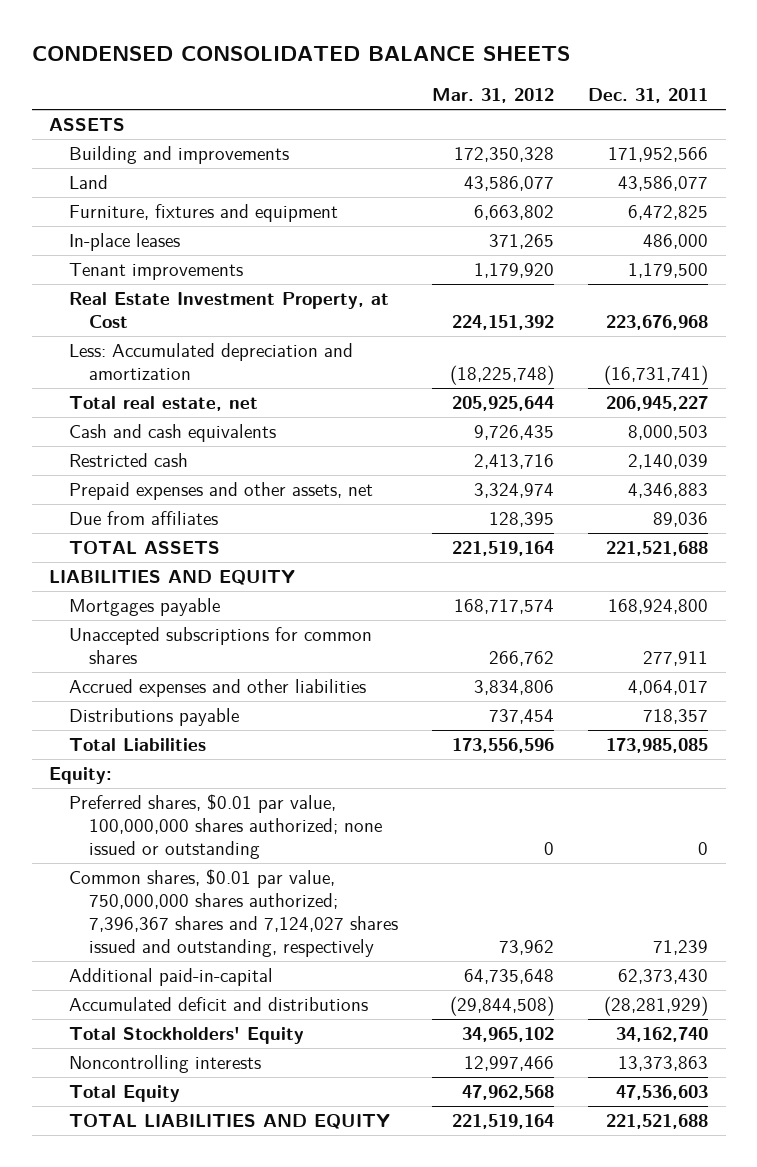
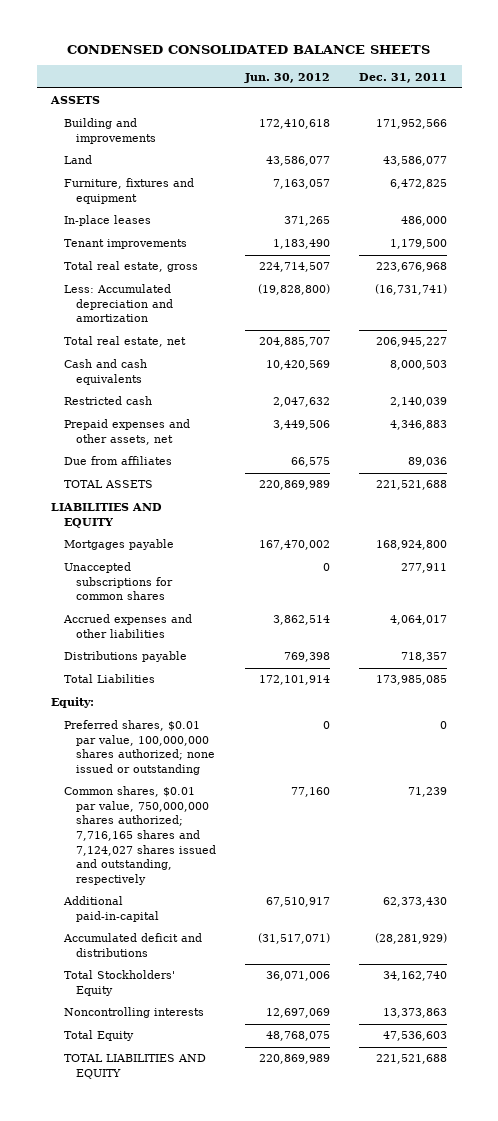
[432,88,555,104] Mar. 31, 2012 -> none
none -> [243,72,330,83] Jun. 30, 2012
[68,292,389,329] Real Estate Investment Property, at Cost -> [63,261,198,273] Total real estate, gross
[68,869,398,958] Common shares, $0.01 par value, 750,000,000 shares authorized; 7,396,367 shares and 7,124,027 shares issued and outstanding, respectively -> [63,786,216,885] Common shares, $0.01 par value, 750,000,000 shares authorized; 7,716,165 shares and 7,124,027 shares issued and outstanding, respectively

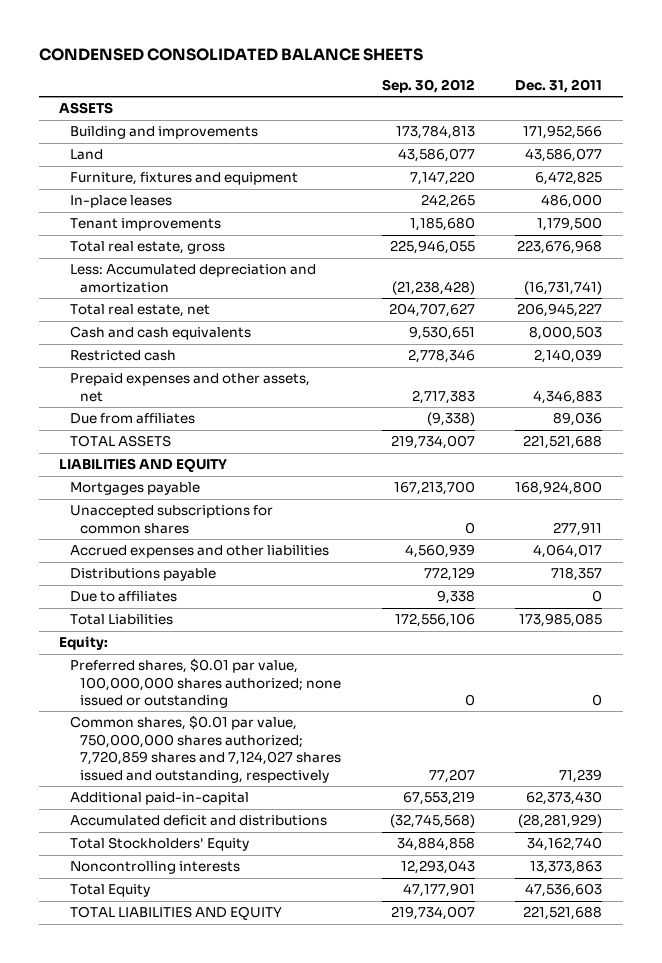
[243,72,330,83] Jun. 30, 2012 -> none
none -> [381,78,475,93] Sep. 30, 2012
none -> [69,591,177,603] Due to affiliates
[63,786,216,885] Common shares, $0.01 par value, 750,000,000 shares authorized; 7,716,165 shares and 7,124,027 shares issued and outstanding, respectively -> [69,715,341,783] Common shares, $0.01 par value, 750,000,000 shares authorized; 7,720,859 shares and 7,124,027 shares issued and outstanding, respectively

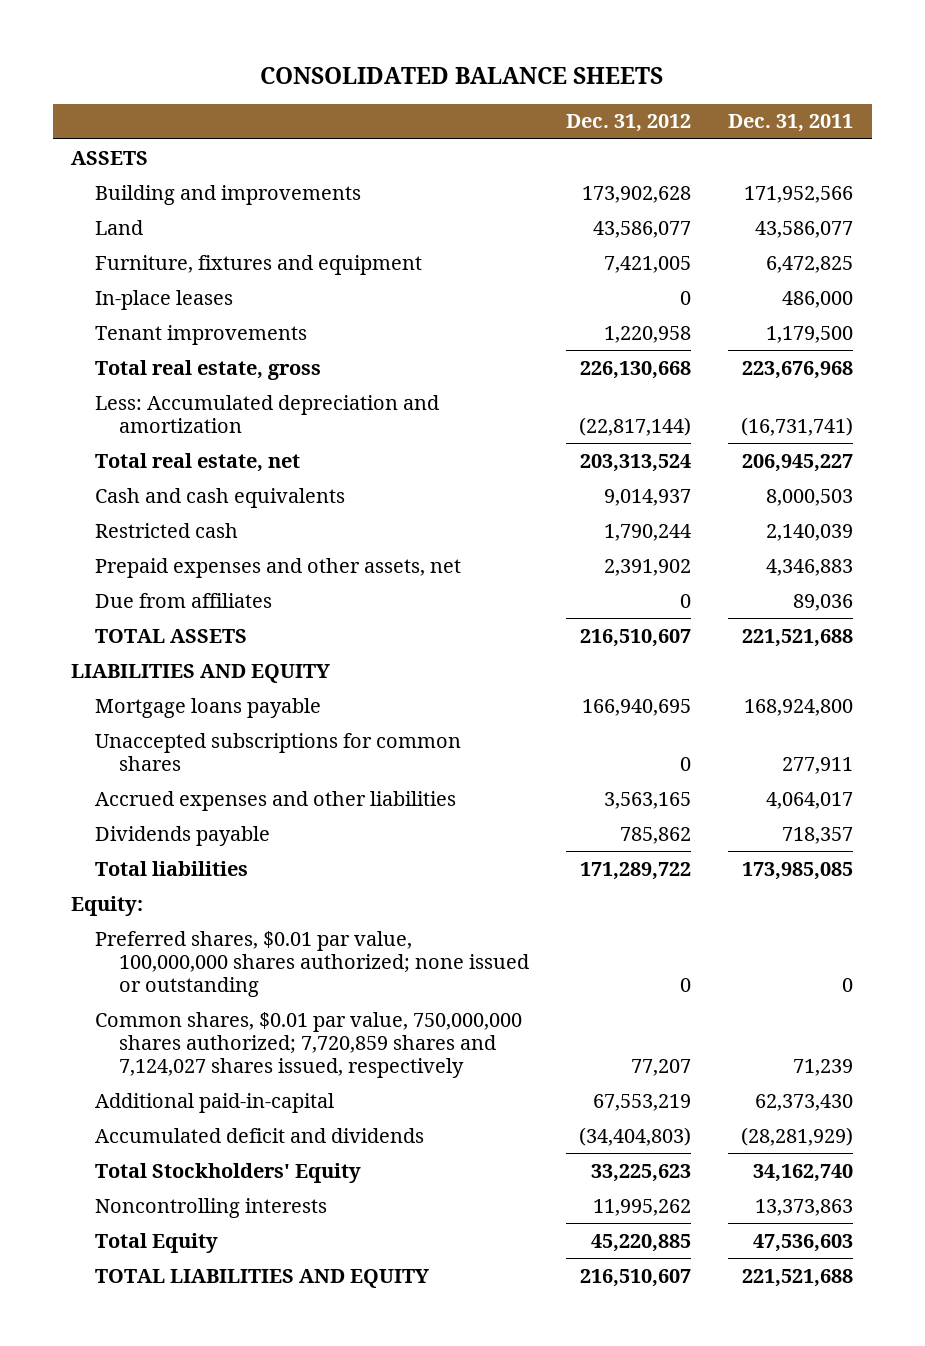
[38,48,423,62] CONDENSED CONSOLIDATED BALANCE SHEETS -> [260,66,664,84] CONSOLIDATED BALANCE SHEETS
[381,78,475,93] Sep. 30, 2012 -> none
none -> [566,114,692,133] Dec. 31, 2012
[69,482,200,496] Mortgages payable -> [95,697,322,718] Mortgage loans payable
[69,591,177,603] Due to affiliates -> none
[69,568,216,582] Distributions payable -> [95,825,271,846] Dividends payable
[69,614,173,626] Total Liabilities -> [95,860,249,876] Total liabilities
[69,715,341,783] Common shares, $0.01 par value, 750,000,000 shares authorized; 7,720,859 shares and 7,124,027 shares issued and outstanding, respectively -> [95,1011,523,1078] Common shares, $0.01 par value, 750,000,000 shares authorized; 7,720,859 shares and 7,124,027 shares issued, respectively
[69,815,327,827] Accumulated deficit and distributions -> [95,1127,425,1143] Accumulated deficit and dividends

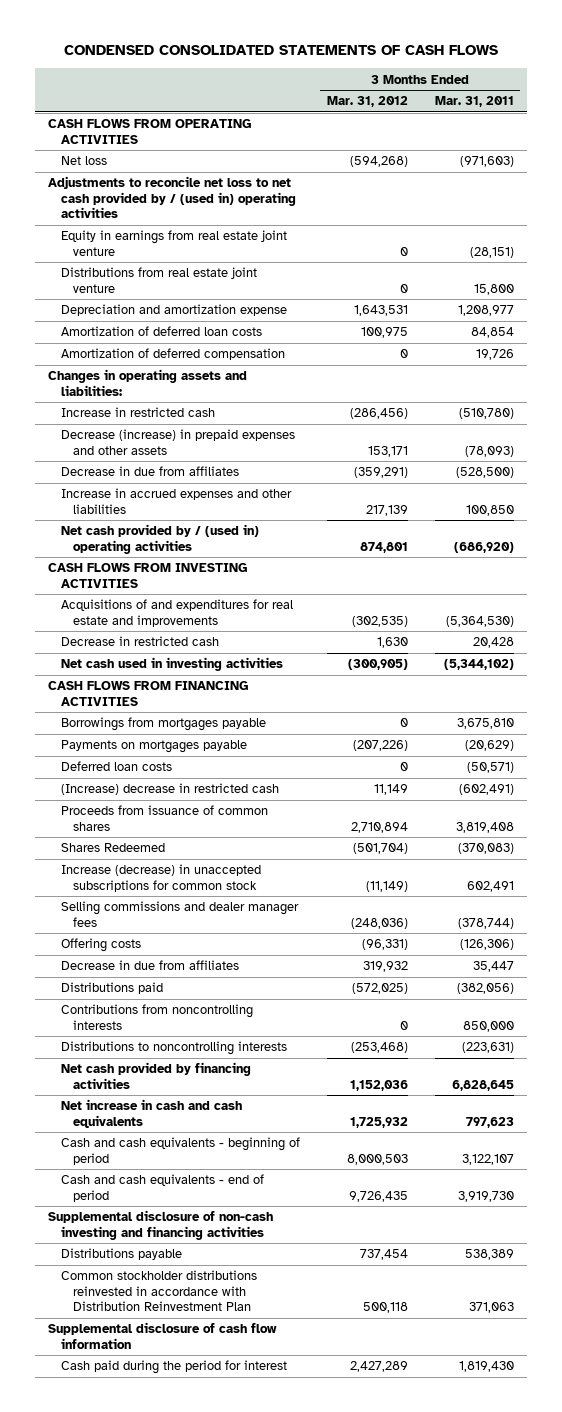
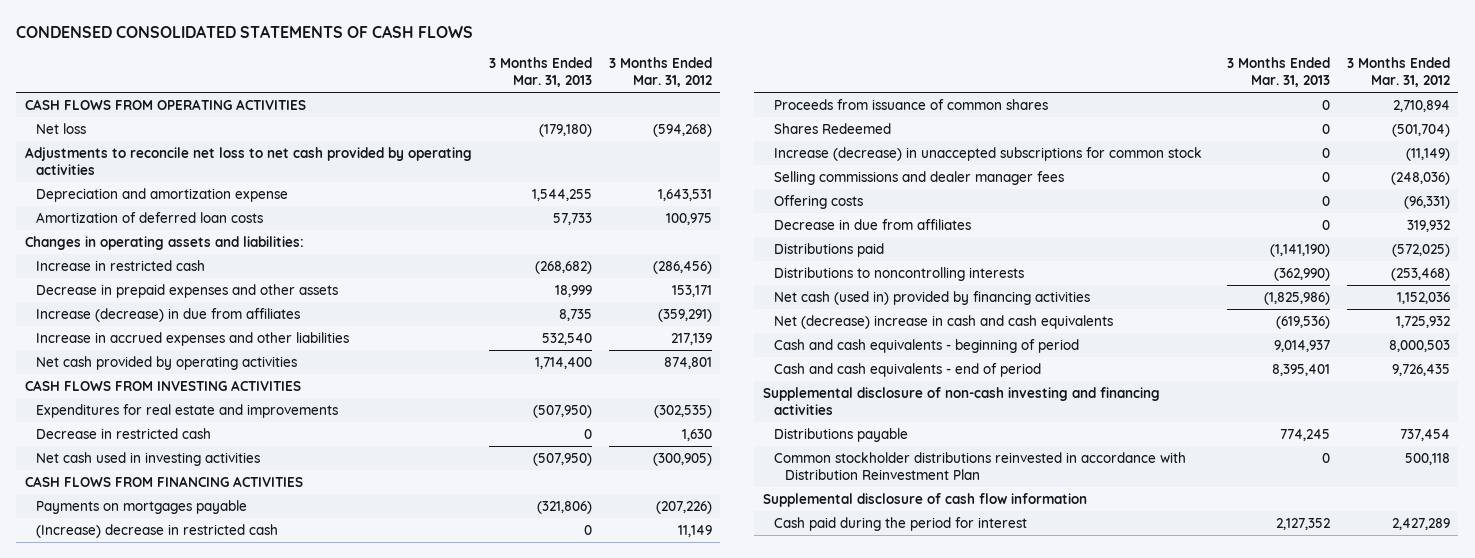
[434,96,514,108] Mar. 31, 2011 -> none
none -> [488,57,592,88] 3 Months Ended Mar. 31, 2013
[60,230,287,256] Equity in earnings from real estate joint venture -> none
[60,267,257,293] Distributions from real estate joint venture -> none
[48,176,296,219] Adjustments to reconcile net loss to net cash provided by / (used in) operating activities -> [24,146,472,175] Adjustments to reconcile net loss to net cash provided by operating activities
[60,348,285,361] Amortization of deferred compensation -> none
[60,429,295,455] Decrease (increase) in prepaid expenses and other assets -> [35,283,338,298] Decrease in prepaid expenses and other assets
[60,466,239,477] Decrease in due from affiliates -> [35,307,300,322] Increase (decrease) in due from affiliates
[60,524,259,554] Net cash provided by / (used in) operating activities -> [35,355,297,370] Net cash provided by operating activities
[60,599,293,627] Acquisitions of and expenditures for real estate and improvements -> [35,403,338,418] Expenditures for real estate and improvements
[60,717,266,732] Borrowings from mortgages payable -> none
[60,761,172,772] Deferred loan costs -> none
[60,1004,253,1030] Contributions from noncontrolling interests -> none
[60,1062,251,1089] Net cash provided by financing activities -> [773,290,1090,305] Net cash (used in) provided by financing activities
[60,1099,242,1128] Net increase in cash and cash equivalents -> [773,314,1113,329] Net (decrease) increase in cash and cash equivalents

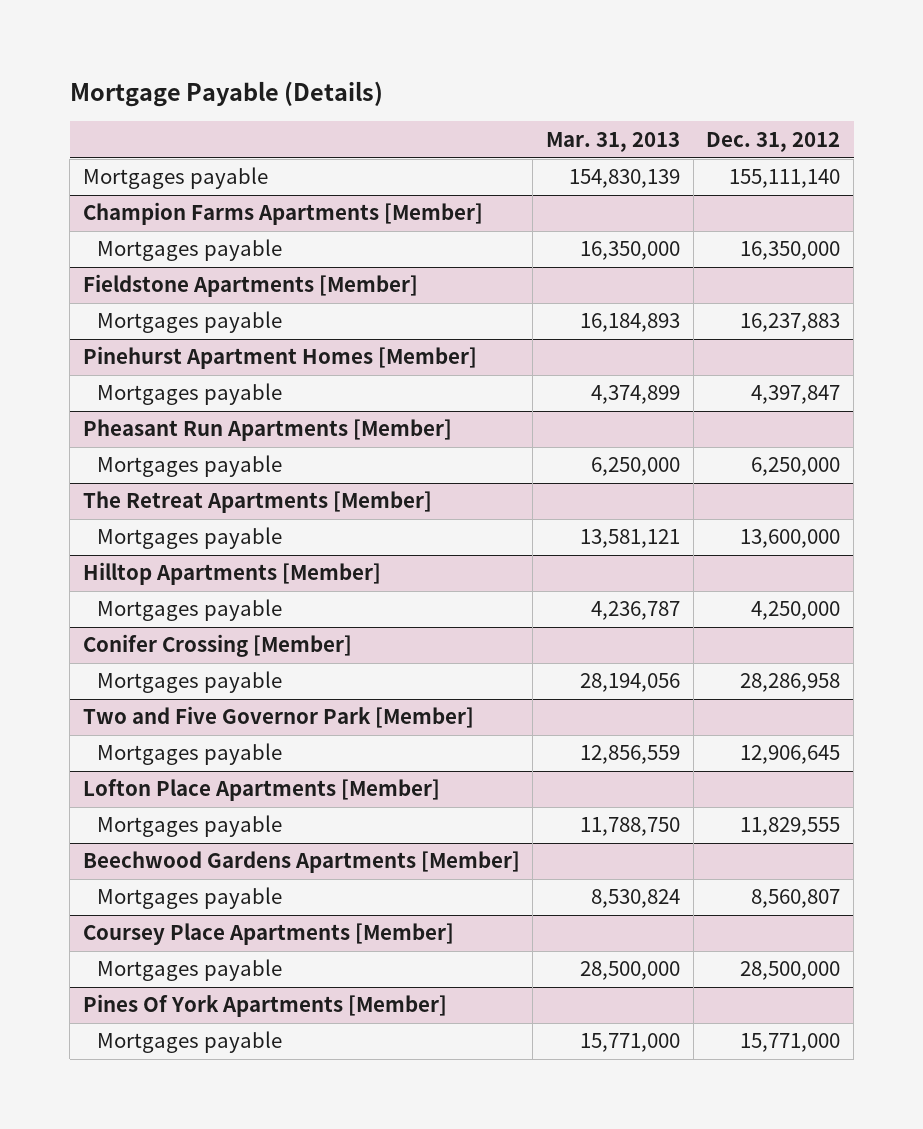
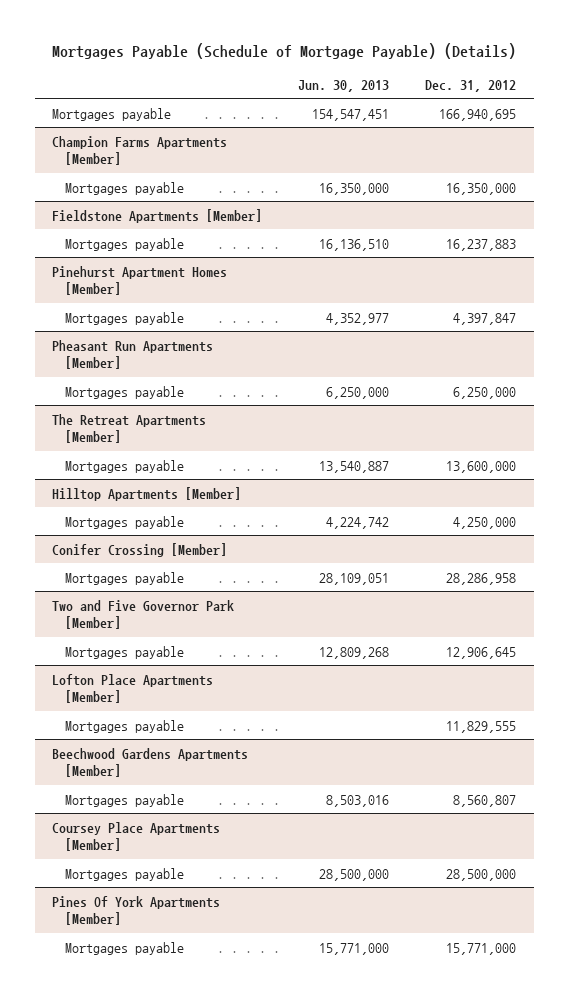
[69,81,383,108] Mortgage Payable (Details) -> [52,43,517,60] Mortgages Payable (Schedule of Mortgage Payable) (Details)
[546,131,681,152] Mar. 31, 2013 -> none
none -> [298,79,390,92] Jun. 30, 2013
[729,169,841,189] 155,111,140 -> [438,108,516,121] 166,940,695

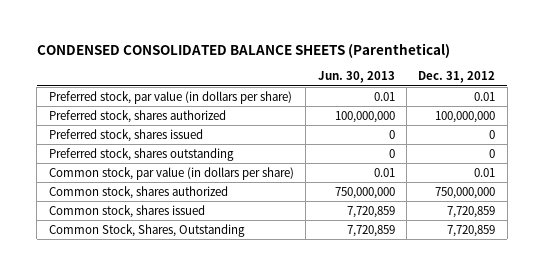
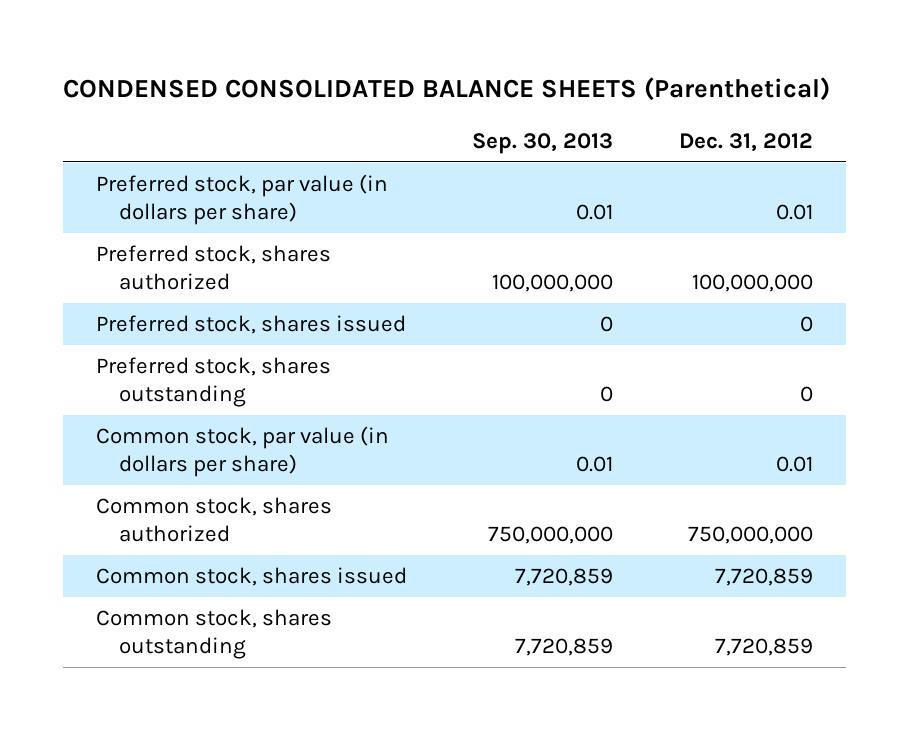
[317,71,395,84] Jun. 30, 2013 -> none
none -> [472,132,614,154] Sep. 30, 2013
[48,223,245,237] Common Stock, Shares, Outstanding -> [95,609,332,660] Common stock, shares outstanding

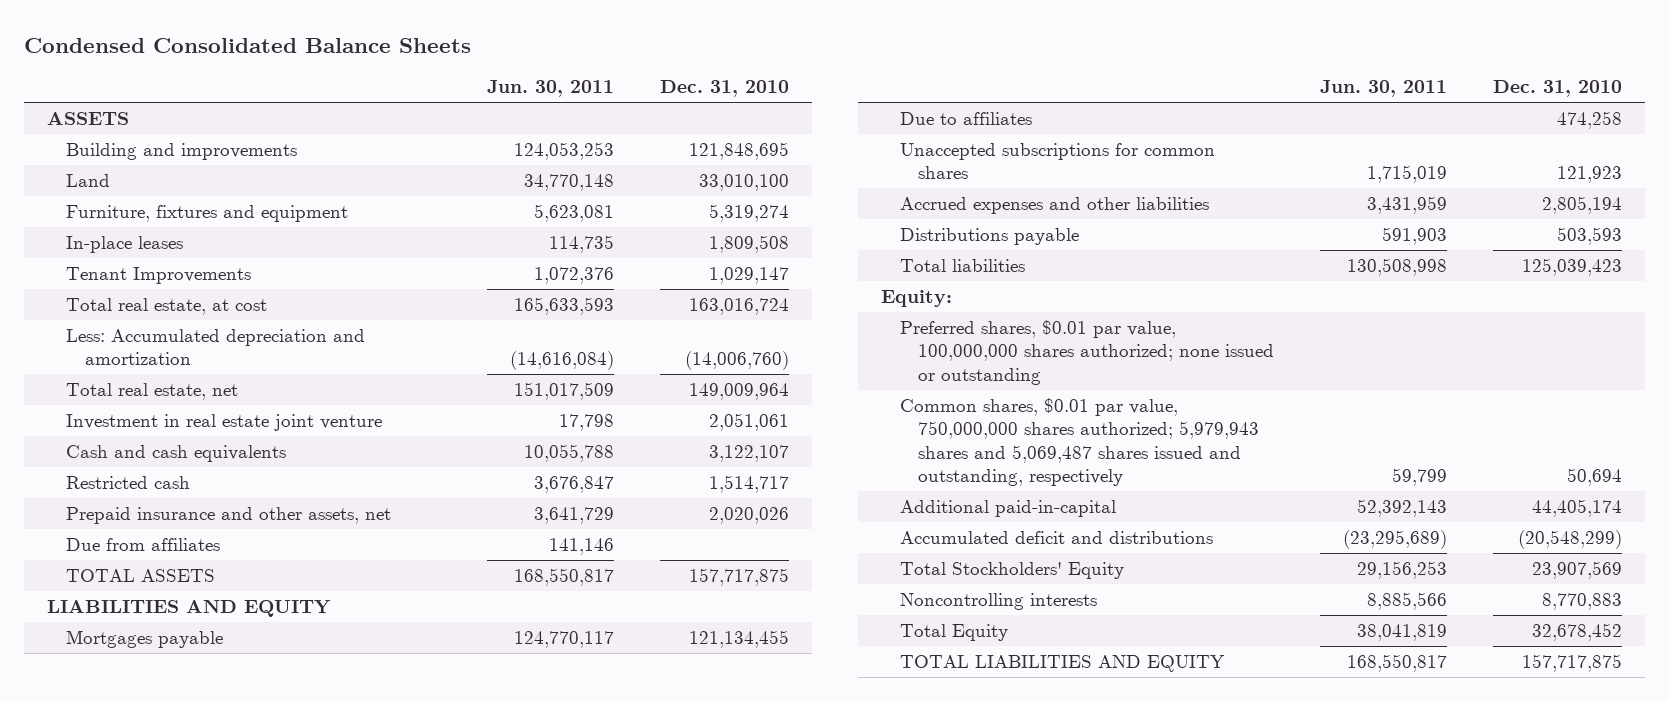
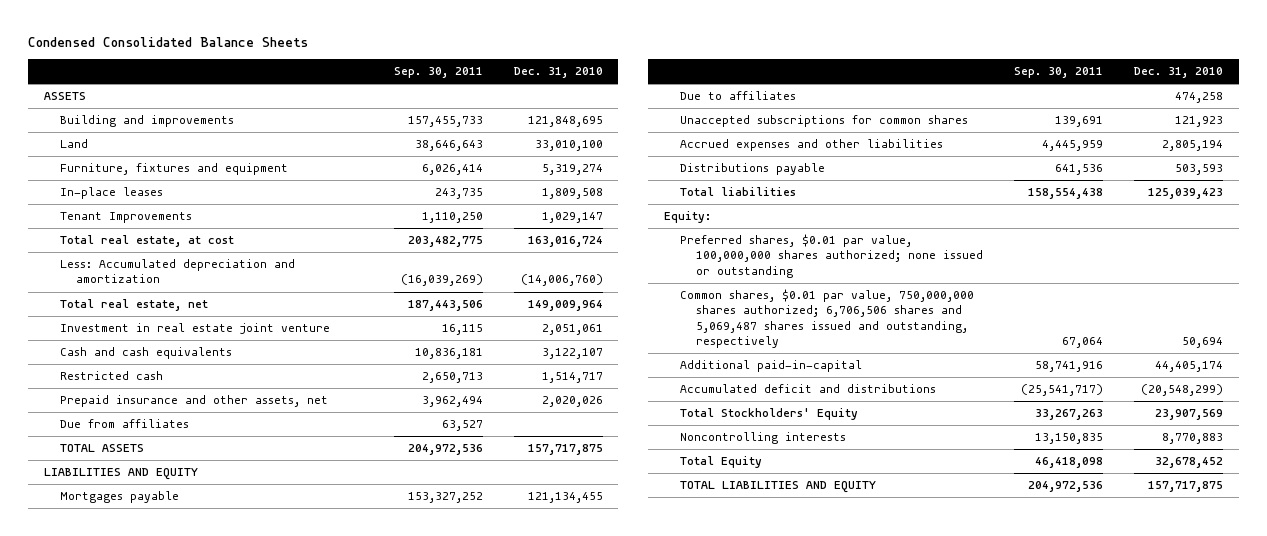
[486,79,614,97] Jun. 30, 2011 -> none
none -> [393,66,483,78] Sep. 30, 2011
[899,397,1260,487] Common shares, $0.01 par value, 750,000,000 shares authorized; 5,979,943 shares and 5,069,487 shares issued and outstanding, respectively -> [680,289,975,348] Common shares, $0.01 par value, 750,000,000 shares authorized; 6,706,506 shares and 5,069,487 shares issued and outstanding, respectively

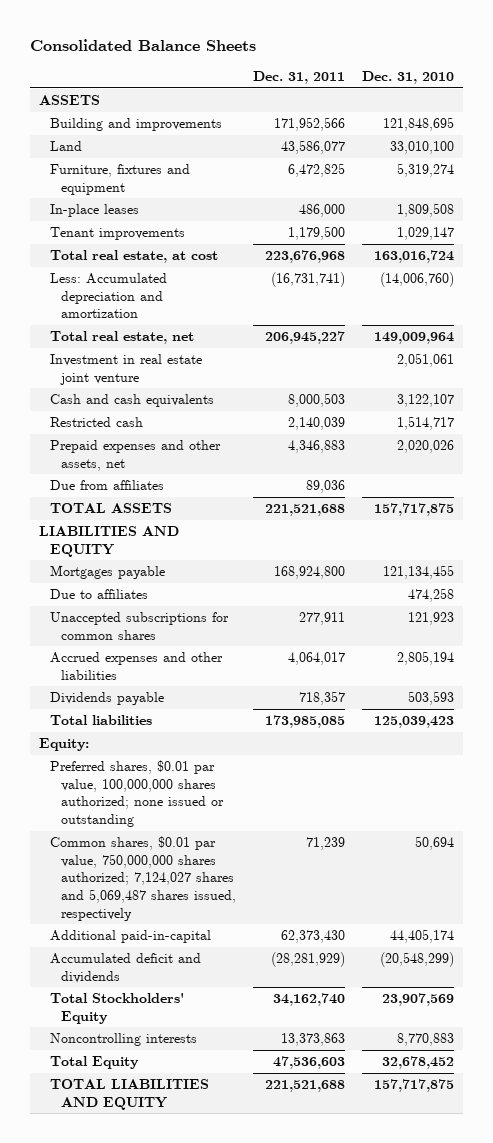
[28,36,309,47] Condensed Consolidated Balance Sheets -> [30,39,257,52] Consolidated Balance Sheets
[393,66,483,78] Sep. 30, 2011 -> none
none -> [252,70,345,84] Dec. 31, 2011
[59,212,192,224] Tenant Improvements -> [49,227,185,241] Tenant improvements
[59,395,328,408] Prepaid insurance and other assets, net -> [49,440,221,471] Prepaid expenses and other assets, net
[680,163,826,176] Distributions payable -> [49,692,164,706] Dividends payable
[680,289,975,348] Common shares, $0.01 par value, 750,000,000 shares authorized; 6,706,506 shares and 5,069,487 shares issued and outstanding, respectively -> [49,836,236,921] Common shares, $0.01 par value, 750,000,000 shares authorized; 7,124,027 shares and 5,069,487 shares issued, respectively
[680,384,937,394] Accumulated deficit and distributions -> [49,953,201,983] Accumulated deficit and dividends

